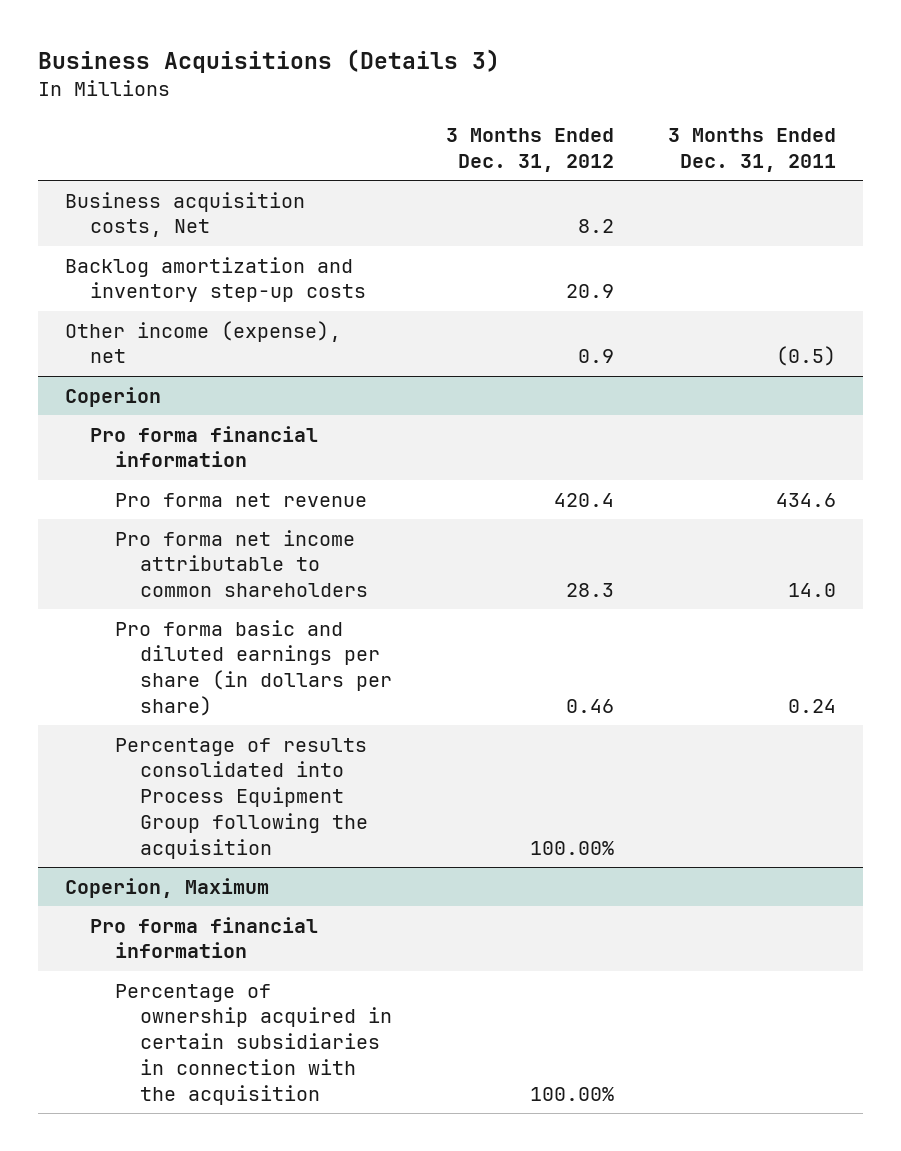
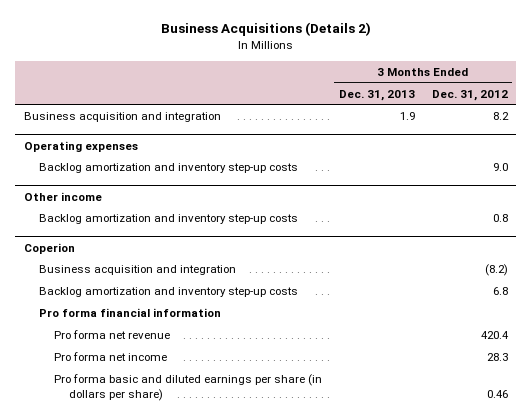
[38,48,501,73] Business Acquisitions (Details 3) -> [160,22,371,37] Business Acquisitions (Details 2)
[667,128,836,172] 3 Months Ended Dec. 31, 2011 -> none
none -> [338,89,415,101] Dec. 31, 2013
[65,320,342,364] Other income (expense), net -> none
[65,191,306,238] Business acquisition costs, Net -> [23,112,221,123] Business acquisition and integration
none -> [23,140,138,152] Operating expenses
[565,284,614,299] 20.9 -> [492,163,508,172] 9.0
none -> [23,191,102,201] Other income
none -> [38,214,298,225] Backlog amortization and inventory step-up costs
none -> [38,265,236,276] Business acquisition and integration
none -> [38,287,298,298] Backlog amortization and inventory step-up costs
[115,529,369,598] Pro forma net income attributable to common shareholders -> [53,352,167,362] Pro forma net income
[115,737,369,859] Percentage of results consolidated into Process Equipment Group following the acquisition -> none
[65,877,270,898] Coperion, Maximum -> none
[90,916,319,959] Pro forma financial information -> none
[115,983,393,1105] Percentage of ownership acquired in certain subsidiaries in connection with the acquisition -> none

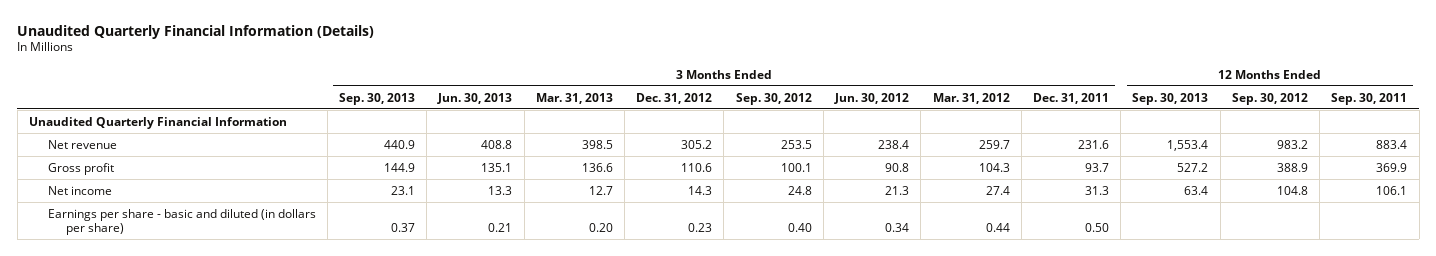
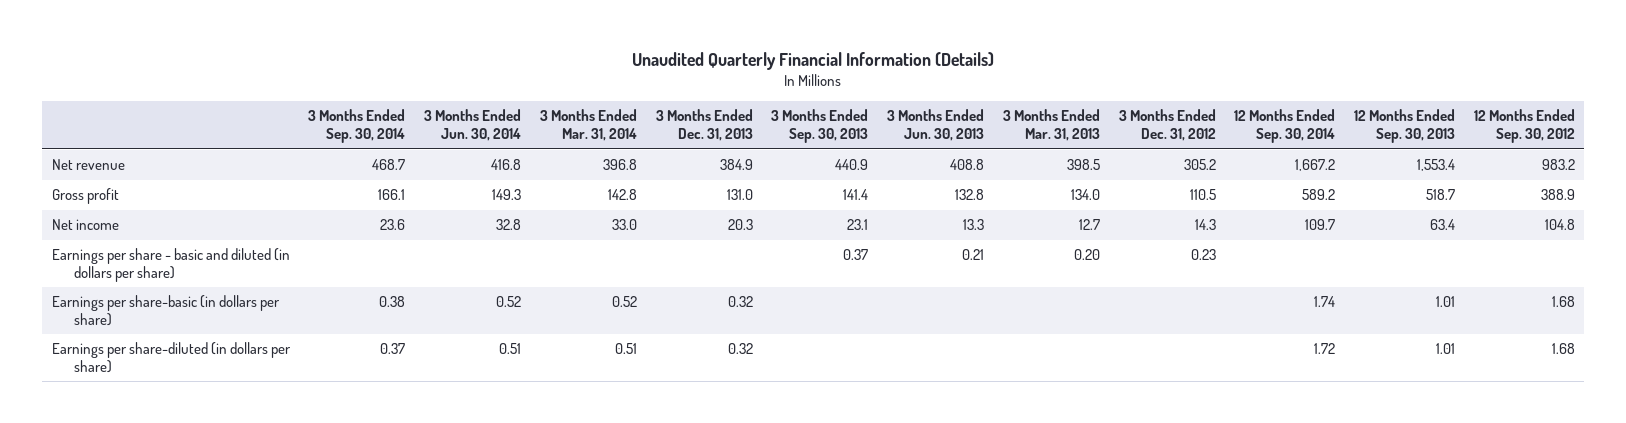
[735,92,812,105] Sep. 30, 2012 -> none
[834,92,910,104] Jun. 30, 2012 -> none
[932,92,1010,104] Mar. 31, 2012 -> none
[1033,92,1110,104] Dec. 31, 2011 -> none
[1331,92,1408,105] Sep. 30, 2011 -> none
none -> [308,109,406,144] 3 Months Ended Sep. 30, 2014
none -> [424,109,522,142] 3 Months Ended Jun. 30, 2014
none -> [539,109,637,142] 3 Months Ended Mar. 31, 2014
none -> [655,109,753,142] 3 Months Ended Dec. 31, 2013
none -> [1234,109,1336,144] 12 Months Ended Sep. 30, 2014
[29,116,288,129] Unaudited Quarterly Financial Information -> none
[383,162,415,172] 144.9 -> [843,189,869,201] 141.4
[481,162,513,172] 135.1 -> [955,189,985,201] 132.8
[581,162,613,172] 136.6 -> [1070,189,1100,201] 134.0
[681,162,713,172] 110.6 -> [1189,189,1216,201] 110.5
[1177,162,1209,172] 527.2 -> [1425,189,1455,201] 518.7
none -> [51,295,280,327] Earnings per share-basic (in dollars per share)
none -> [51,342,291,374] Earnings per share-diluted (in dollars per share)

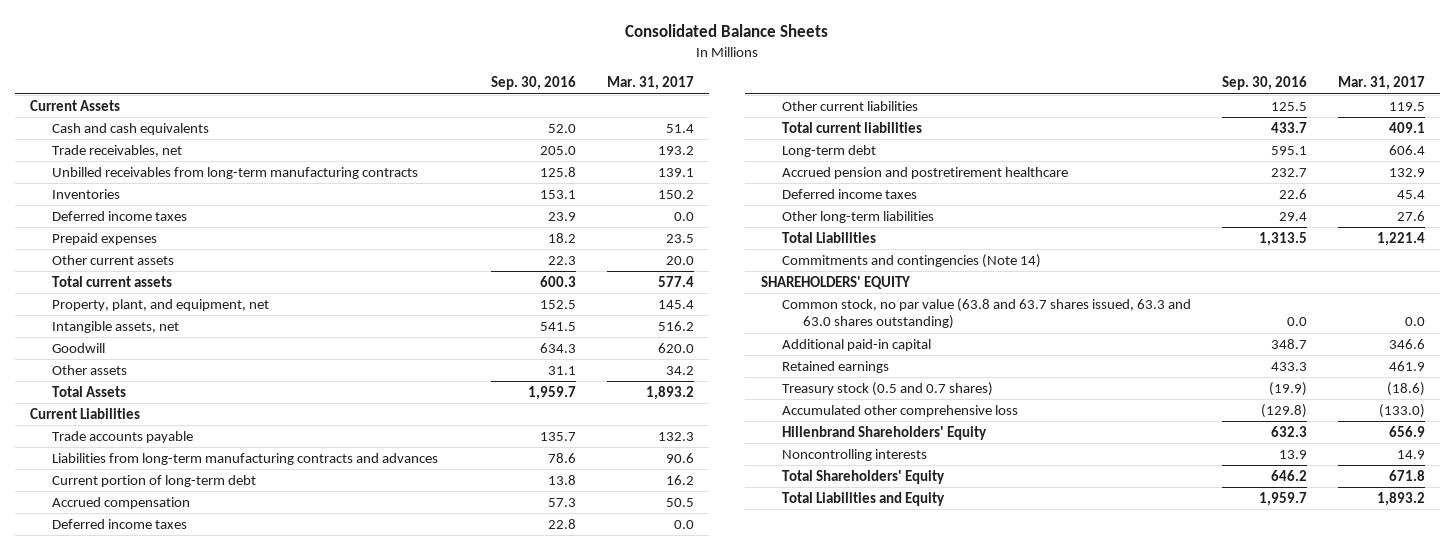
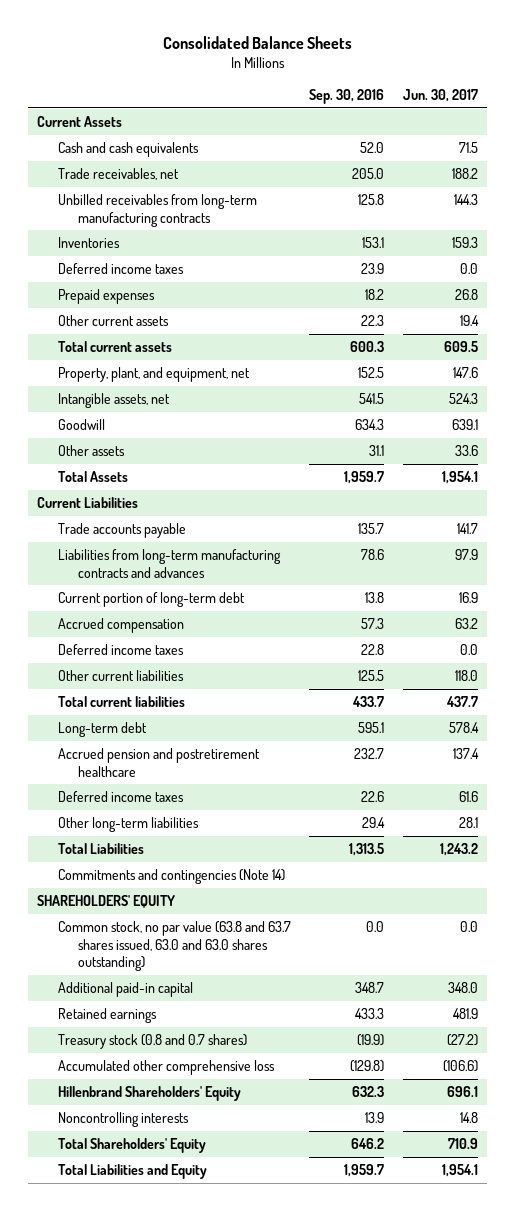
[607,76,695,91] Mar. 31, 2017 -> none
none -> [403,88,479,102] Jun. 30, 2017
[782,297,1192,330] Common stock, no par value (63.8 and 63.7 shares issued, 63.3 and 63.0 shares outstanding) -> [57,920,291,972] Common stock, no par value (63.8 and 63.7 shares issued, 63.0 and 63.0 shares outstanding)
[782,381,994,396] Treasury stock (0.5 and 0.7 shares) -> [57,1033,247,1049] Treasury stock (0.8 and 0.7 shares)

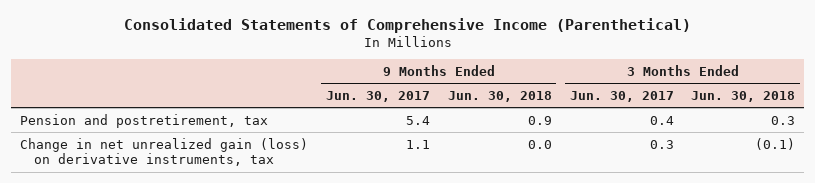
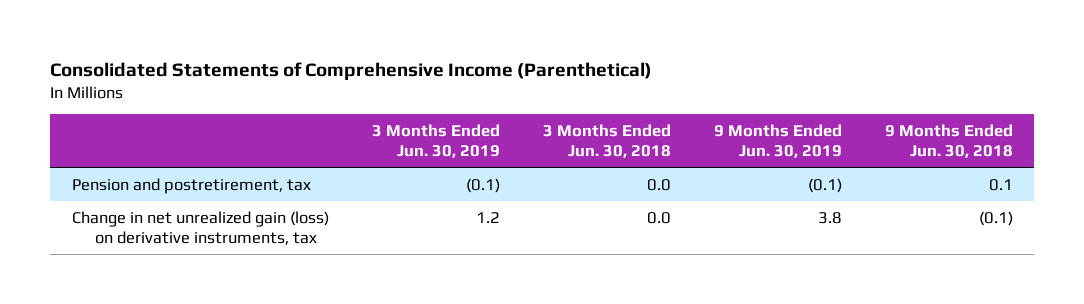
[325,91,430,103] Jun. 30, 2017 -> none
[569,91,674,103] Jun. 30, 2017 -> none
none -> [371,124,500,159] 3 Months Ended Jun. 30, 2019
none -> [713,124,842,159] 9 Months Ended Jun. 30, 2019
[527,115,552,125] 0.9 -> [988,178,1013,191] 0.1
[771,115,796,125] 0.3 -> [646,178,671,191] 0.0
[527,139,552,149] 0.0 -> [978,210,1013,226] (0.1)
[755,137,796,150] (0.1) -> [646,211,671,224] 0.0

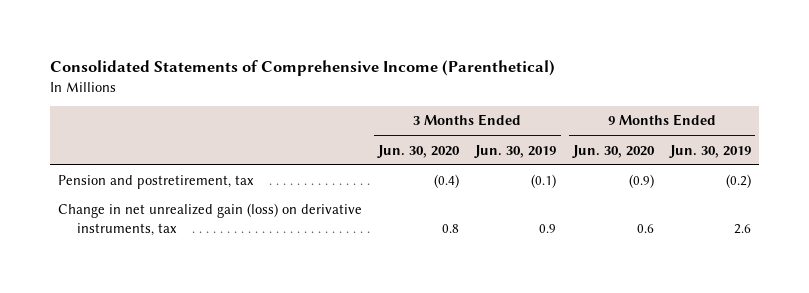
[542,124,671,159] 3 Months Ended Jun. 30, 2018 -> none
[884,124,1013,159] 9 Months Ended Jun. 30, 2018 -> none
none -> [377,144,461,158] Jun. 30, 2020
none -> [571,144,655,158] Jun. 30, 2020
[807,177,842,193] (0.1) -> [726,174,752,189] (0.2)
[475,211,500,223] 1.2 -> [539,223,557,233] 0.9
[817,211,842,224] 3.8 -> [734,223,752,234] 2.6

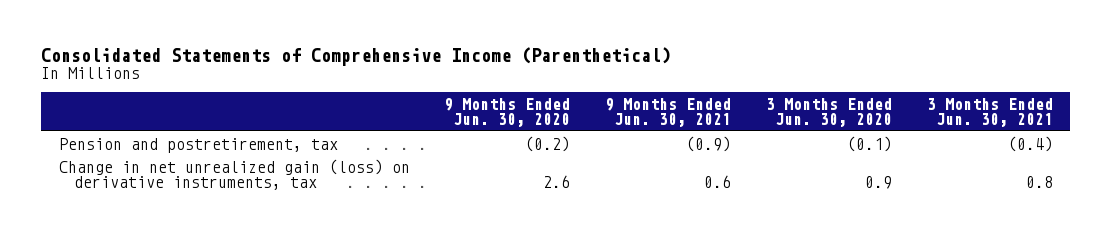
[474,144,557,158] Jun. 30, 2019 -> none
[669,144,752,158] Jun. 30, 2019 -> none
none -> [605,97,732,127] 9 Months Ended Jun. 30, 2021
none -> [926,97,1053,127] 3 Months Ended Jun. 30, 2021
[434,174,460,189] (0.4) -> [847,135,893,152] (0.1)
[628,174,654,189] (0.9) -> [525,135,571,152] (0.2)
[442,223,460,233] 0.8 -> [865,175,893,189] 0.9
[636,223,654,233] 0.6 -> [543,174,571,188] 2.6

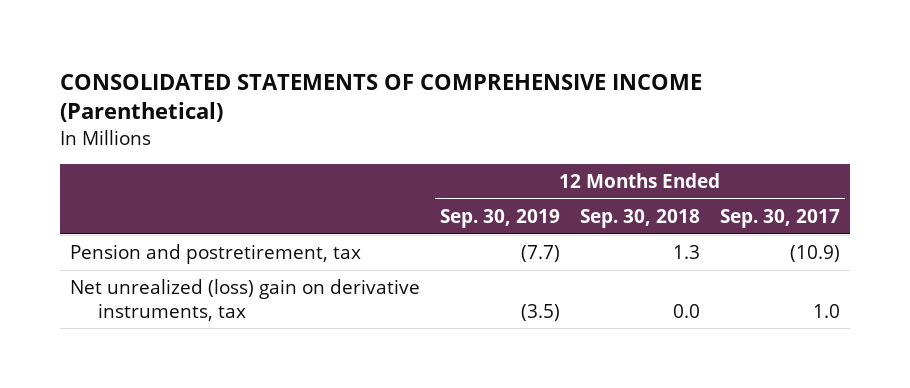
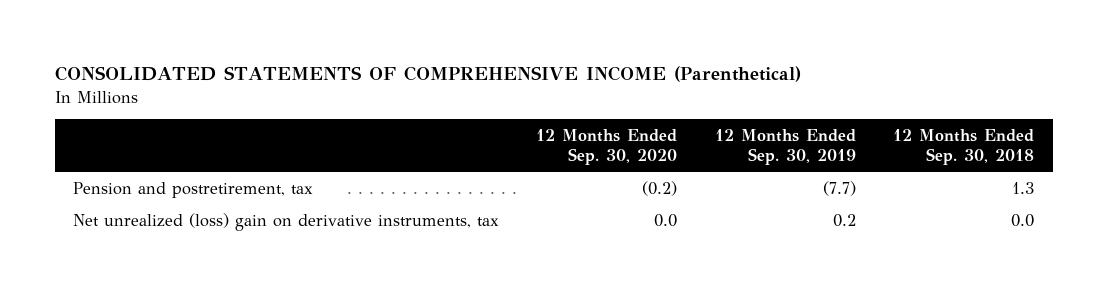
[719,208,840,228] Sep. 30, 2017 -> none
none -> [535,129,677,166] 12 Months Ended Sep. 30, 2020
[520,303,560,321] (3.5) -> [832,213,856,227] 0.2

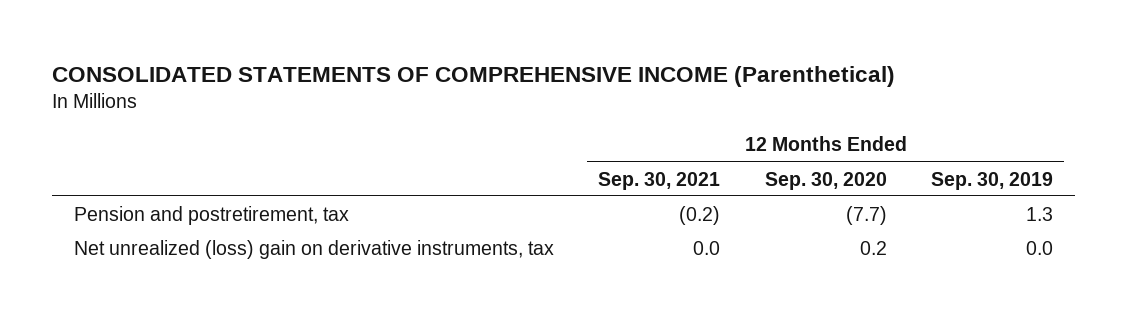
[893,129,1035,166] 12 Months Ended Sep. 30, 2018 -> none
none -> [598,171,721,190] Sep. 30, 2021
[641,180,677,196] (0.2) -> [845,205,887,225] (7.7)
[822,180,856,196] (7.7) -> [1026,206,1054,221] 1.3
[653,213,677,227] 0.0 -> [859,240,887,255] 0.2
[832,213,856,227] 0.2 -> [1026,240,1054,255] 0.0

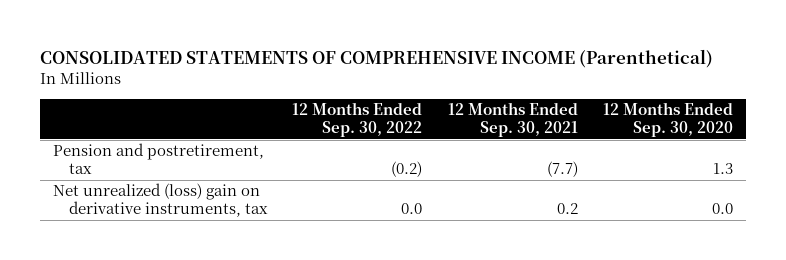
[931,171,1054,190] Sep. 30, 2019 -> none
none -> [292,102,423,138] 12 Months Ended Sep. 30, 2022
[679,205,721,225] (0.2) -> [546,161,578,178] (7.7)
[845,205,887,225] (7.7) -> [713,163,734,175] 1.3
[693,240,721,255] 0.0 -> [556,203,578,215] 0.2
[859,240,887,255] 0.2 -> [712,203,734,215] 0.0

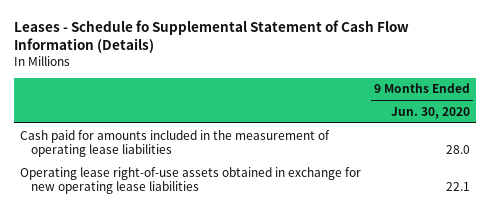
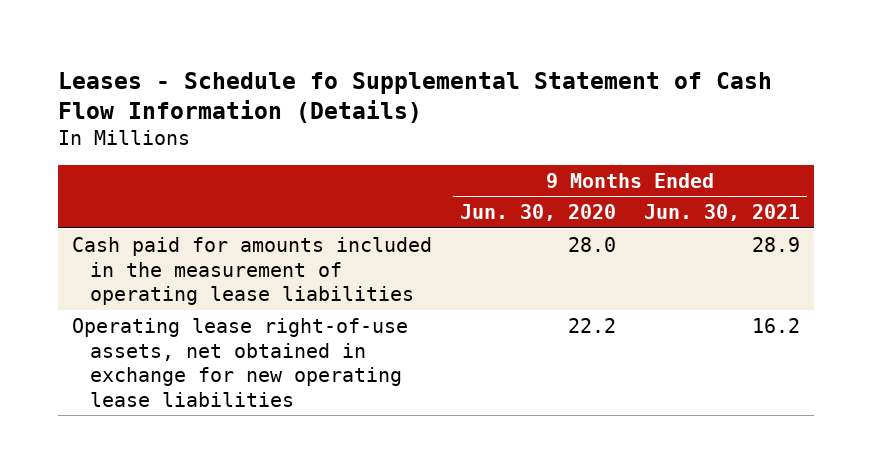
none -> [643,204,800,222] Jun. 30, 2021
[20,166,362,195] Operating lease right-of-use assets obtained in exchange for new operating lease liabilities -> [72,317,409,407] Operating lease right-of-use assets, net obtained in exchange for new operating lease liabilities
[445,182,470,192] 22.1 -> [567,317,616,333] 22.2

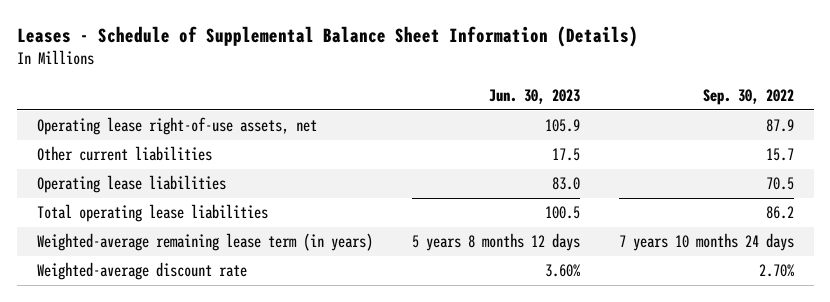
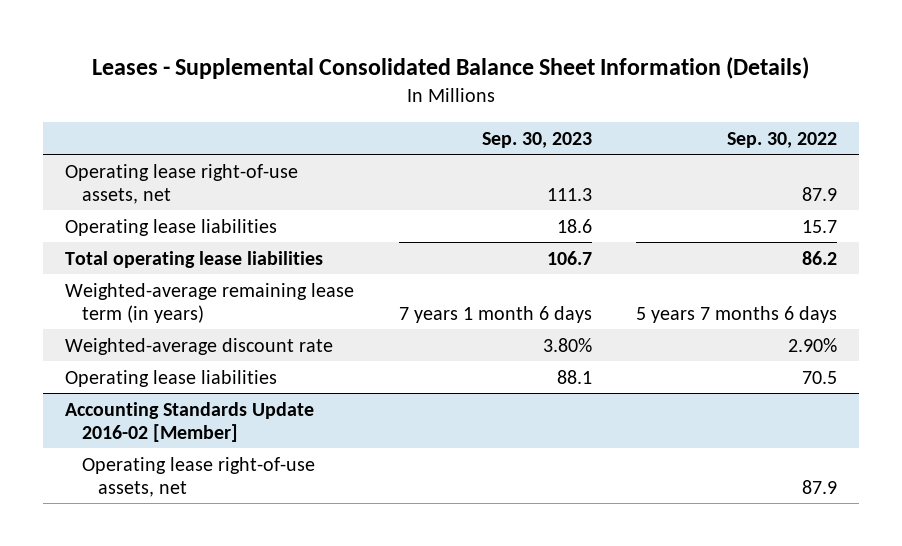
[16,26,638,48] Leases - Schedule of Supplemental Balance Sheet Information (Details) -> [92,56,810,79] Leases - Supplemental Consolidated Balance Sheet Information (Details)
[488,89,580,105] Jun. 30, 2023 -> none
none -> [481,131,592,148] Sep. 30, 2023
[36,146,212,162] Other current liabilities -> [65,218,278,236] Operating lease liabilities
[618,233,794,252] 7 years 10 months 24 days -> [635,306,837,324] 5 years 7 months 6 days
[758,264,794,278] 2.70% -> [787,337,837,352] 2.90%
[36,175,226,194] Operating lease liabilities -> [65,369,278,387] Operating lease liabilities
none -> [65,401,315,443] Accounting Standards Update 2016-02 [Member]
none -> [81,456,315,498] Operating lease right-of-use assets, net

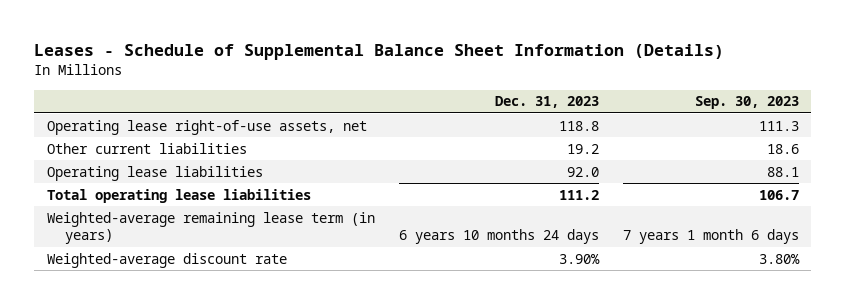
[92,56,810,79] Leases - Supplemental Consolidated Balance Sheet Information (Details) -> [34,44,725,61] Leases - Schedule of Supplemental Balance Sheet Information (Details)
[726,131,837,148] Sep. 30, 2022 -> none
none -> [494,96,599,109] Dec. 31, 2023
[65,218,278,236] Operating lease liabilities -> [46,142,247,154] Other current liabilities
[65,369,278,387] Operating lease liabilities -> [46,165,263,181] Operating lease liabilities
[65,401,315,443] Accounting Standards Update 2016-02 [Member] -> none
[81,456,315,498] Operating lease right-of-use assets, net -> none

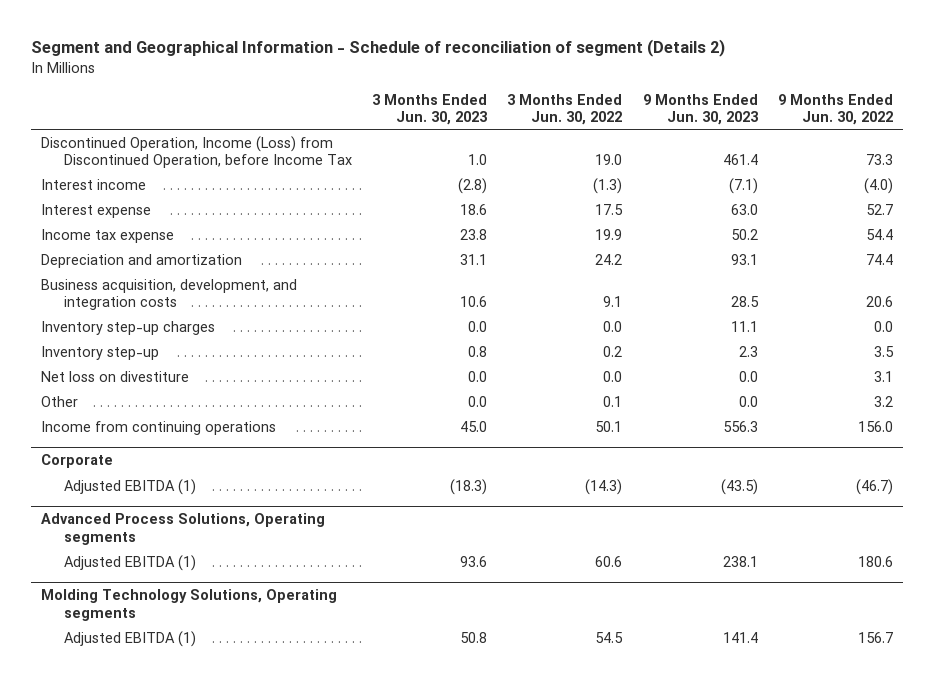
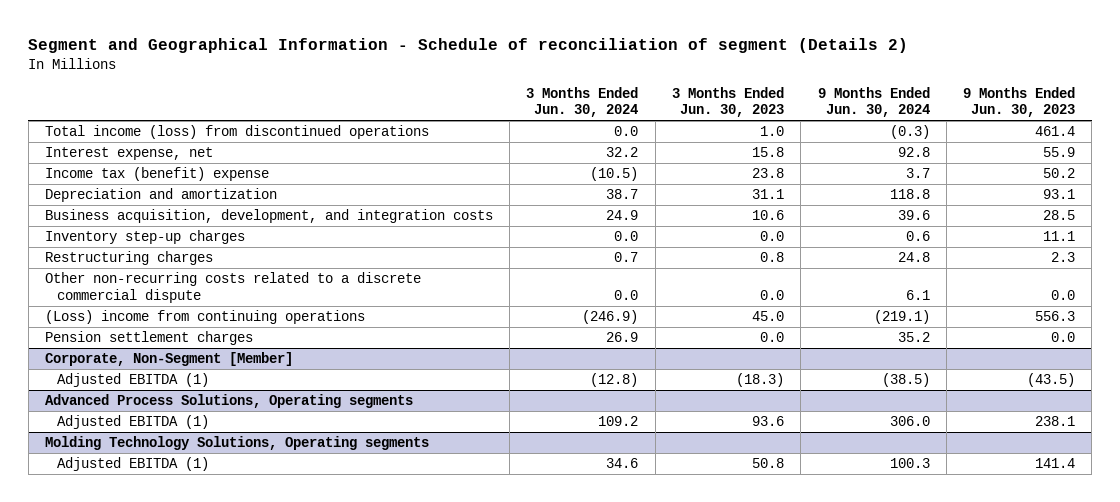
[507,93,623,125] 3 Months Ended Jun. 30, 2022 -> none
[778,93,894,125] 9 Months Ended Jun. 30, 2022 -> none
none -> [526,86,639,118] 3 Months Ended Jun. 30, 2024
none -> [817,86,930,118] 9 Months Ended Jun. 30, 2024
[41,178,147,190] Interest income -> none
[41,135,352,168] Discontinued Operation, Income (Loss) from Discontinued Operation, before Income Tax -> [44,125,429,140] Total income (loss) from discontinued operations
[41,203,152,218] Interest expense -> [44,147,213,161] Interest expense, net
[460,203,488,215] 18.6 -> [752,147,785,158] 15.8
[730,203,758,215] 63.0 -> [1043,147,1076,158] 55.9
[41,228,175,243] Income tax expense -> [44,167,269,182] Income tax (benefit) expense
[41,370,190,382] Net loss on divestiture -> none
[41,345,160,360] Inventory step-up -> [44,251,213,266] Restructuring charges
[41,395,79,407] Other -> [44,272,421,303] Other non-recurring costs related to a discrete commercial dispute
[41,420,277,435] Income from continuing operations -> [44,310,365,325] (Loss) income from continuing operations
none -> [44,331,253,346] Pension settlement charges
[41,454,114,469] Corporate -> [44,352,293,367] Corporate, Non-Segment [Member]

